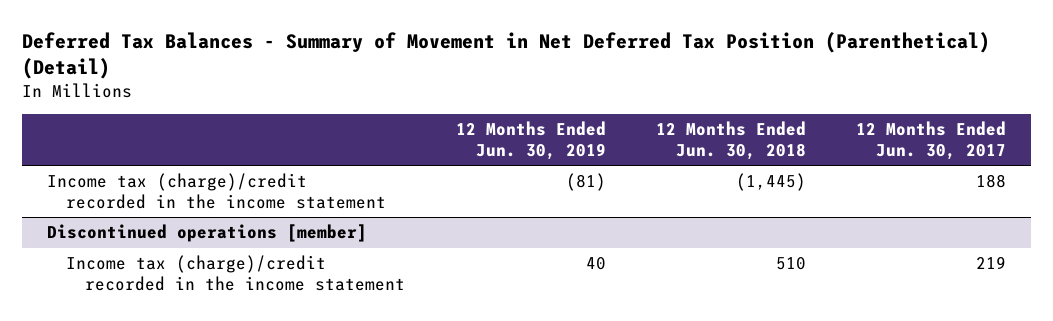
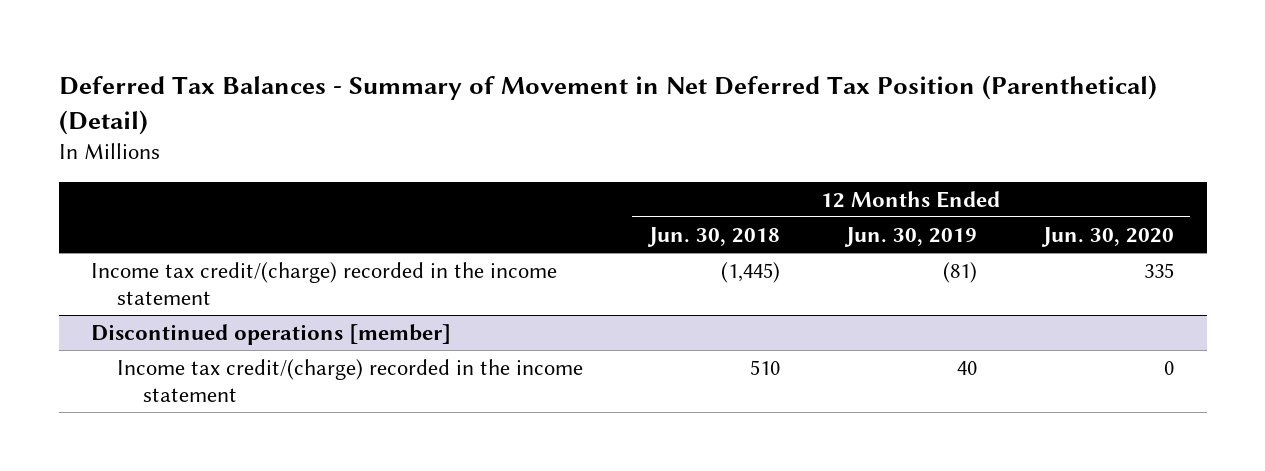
[855,121,1006,160] 12 Months Ended Jun. 30, 2017 -> none
none -> [1040,226,1174,247] Jun. 30, 2020
[46,173,387,209] Income tax (charge)/credit recorded in the income statement -> [91,261,558,305] Income tax credit/(charge) recorded in the income statement
[66,255,406,291] Income tax (charge)/credit recorded in the income statement -> [117,358,584,402] Income tax credit/(charge) recorded in the income statement

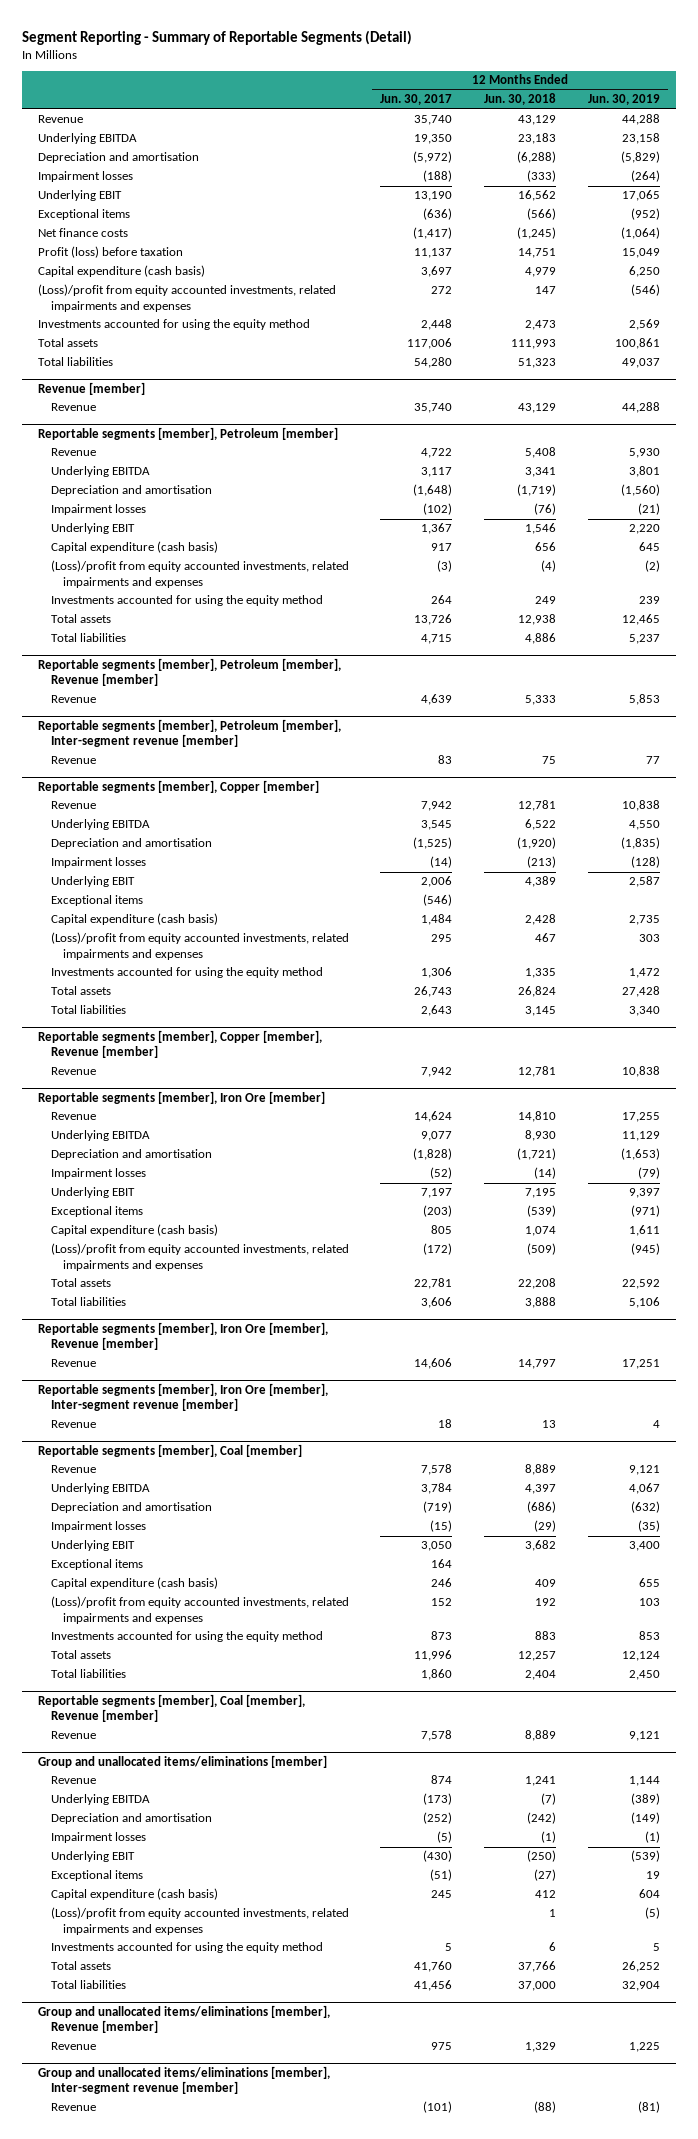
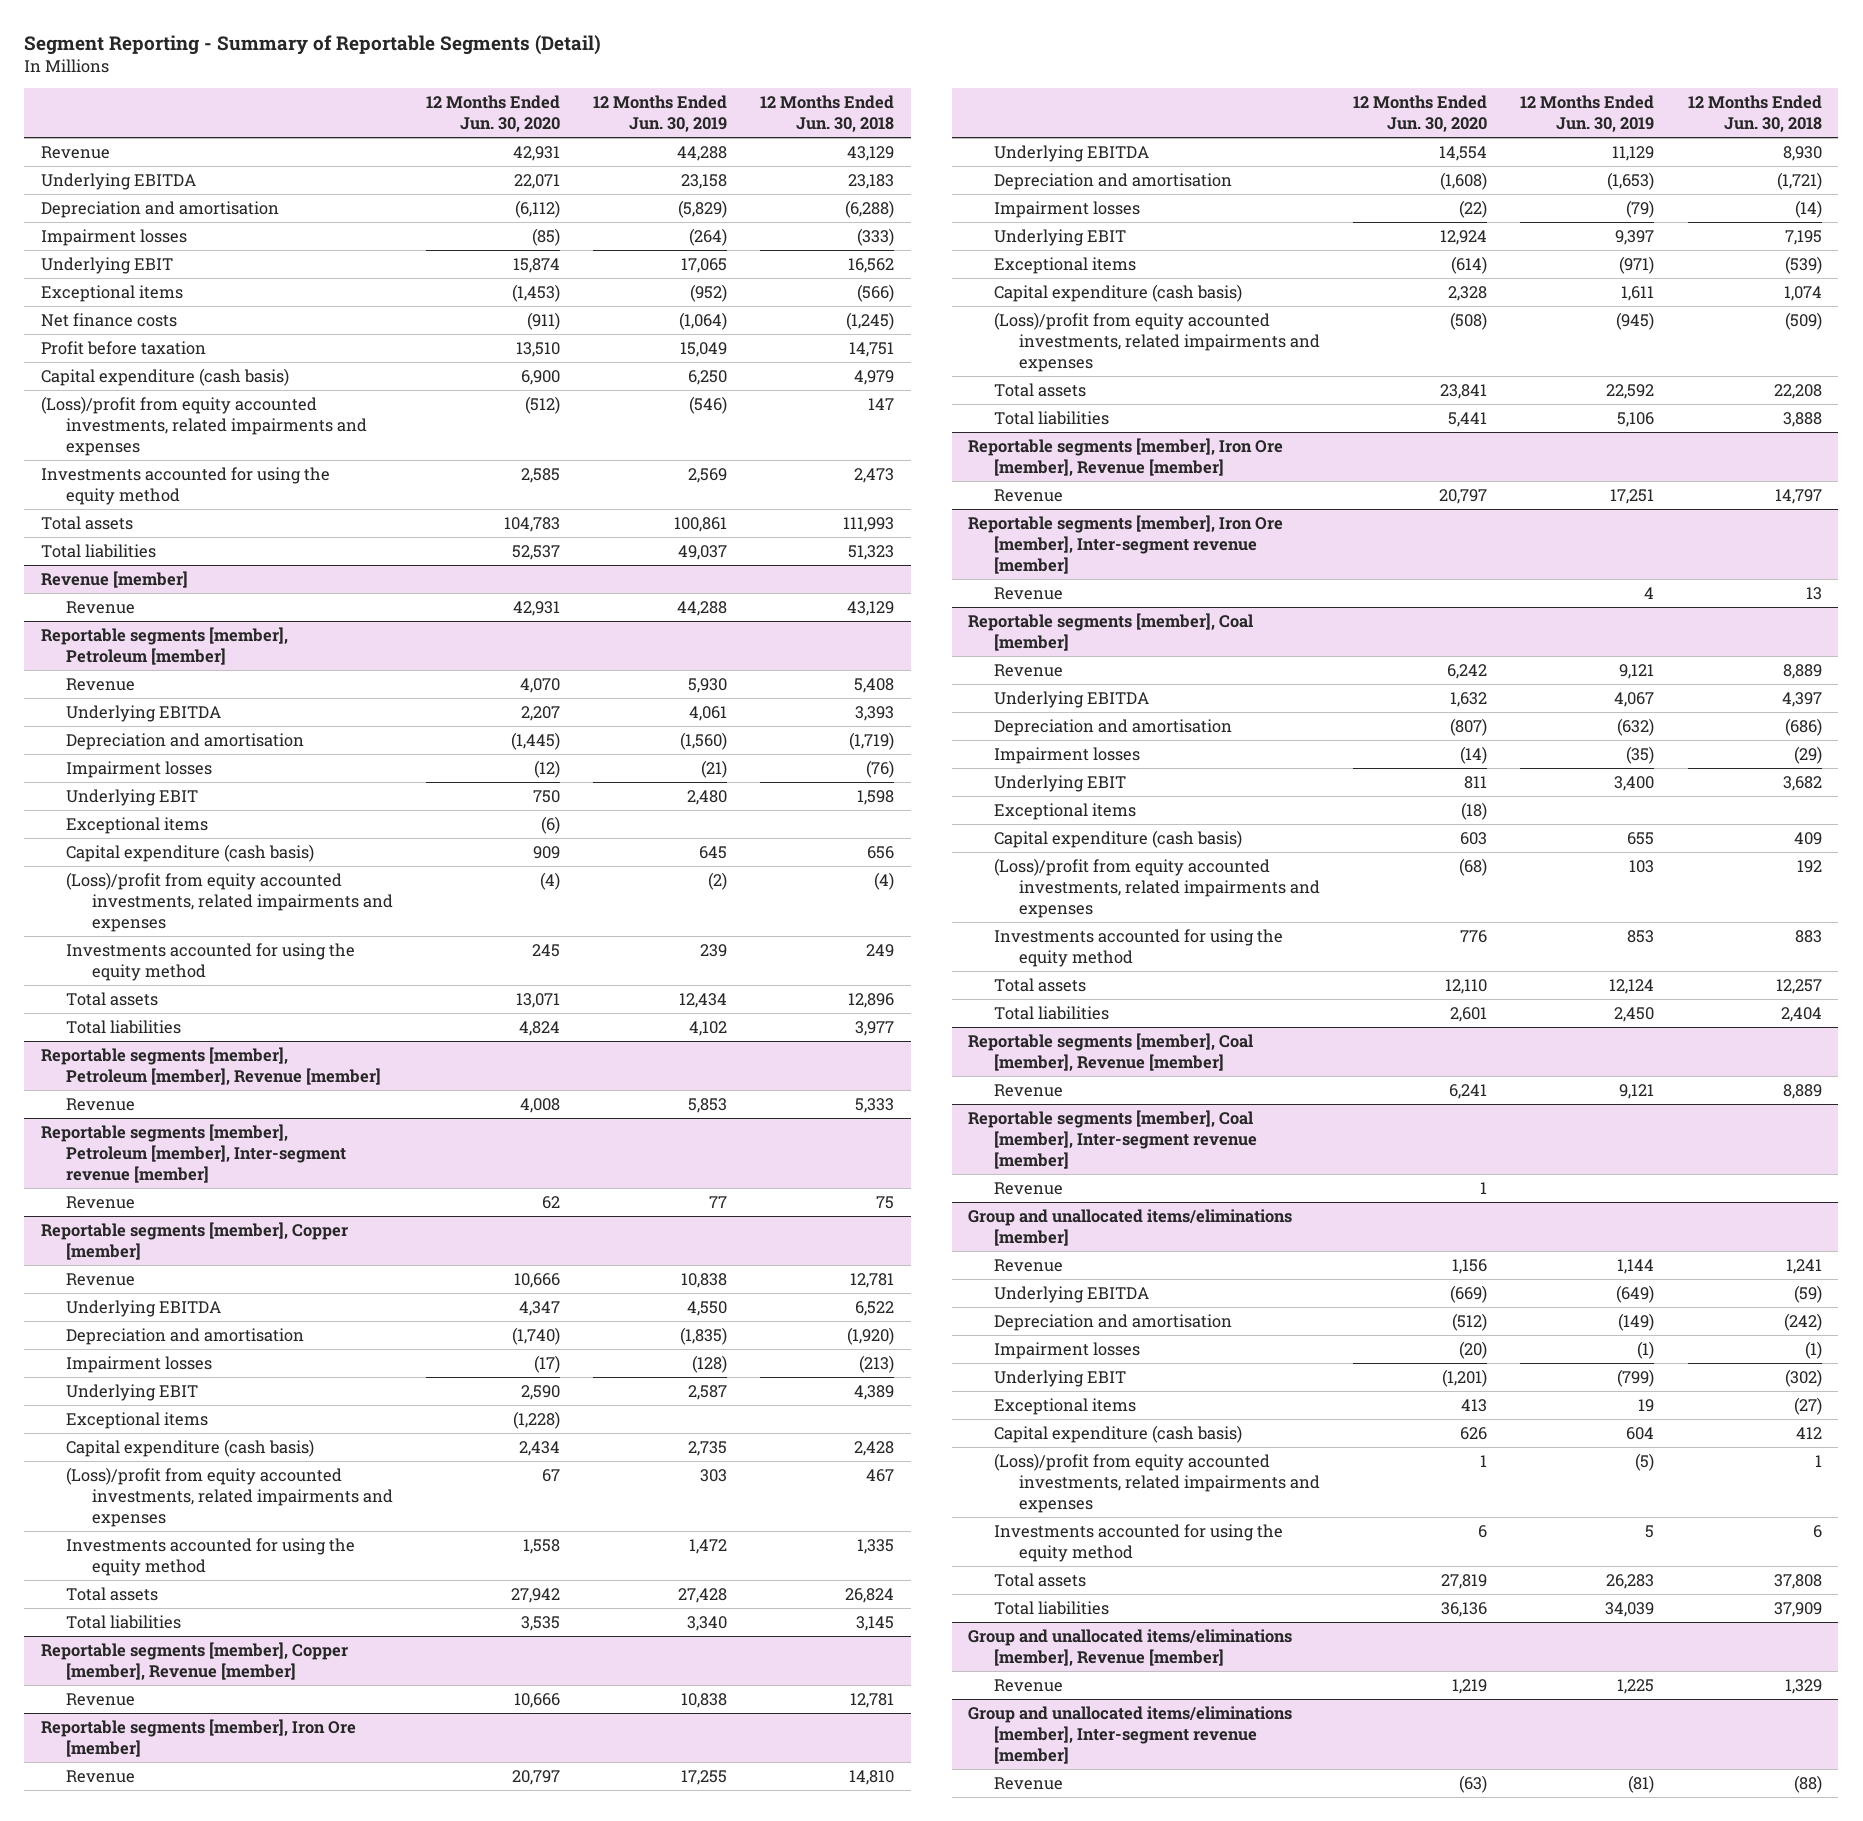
[380,94,453,106] Jun. 30, 2017 -> none
none -> [425,95,560,133] 12 Months Ended Jun. 30, 2020
[38,246,184,259] Profit (loss) before taxation -> [41,340,207,355] Profit before taxation
[524,467,556,478] 3,341 -> [855,705,895,721] 3,393
[628,466,660,478] 3,801 -> [689,705,728,721] 4,061
[524,523,556,535] 1,546 -> [857,789,895,805] 1,598
[628,524,660,535] 2,220 -> [687,789,728,805] 2,480
none -> [66,816,209,834] Exceptional items
[517,614,556,626] 12,938 -> [848,992,895,1008] 12,896
[621,614,660,626] 12,465 -> [679,992,728,1008] 12,434
[524,633,556,645] 4,886 -> [855,1020,895,1036] 3,977
[628,634,660,645] 5,237 -> [689,1020,728,1036] 4,102
none -> [968,1109,1257,1169] Reportable segments [member], Coal [member], Inter-segment revenue [member]
none -> [993,1181,1063,1195] Revenue
[540,1793,556,1806] (7) -> [1793,1284,1822,1303] (59)
[630,1793,660,1806] (389) -> [1616,1284,1655,1303] (649)
[526,1850,556,1863] (250) -> [1784,1368,1822,1387] (302)
[630,1850,660,1863] (539) -> [1617,1368,1655,1387] (799)
[517,1961,556,1973] 37,766 -> [1773,1573,1822,1589] 37,808
[621,1961,660,1973] 26,252 -> [1606,1573,1655,1589] 26,283
[517,1981,556,1992] 37,000 -> [1773,1601,1822,1617] 37,909
[621,1981,660,1992] 32,904 -> [1605,1601,1655,1617] 34,039

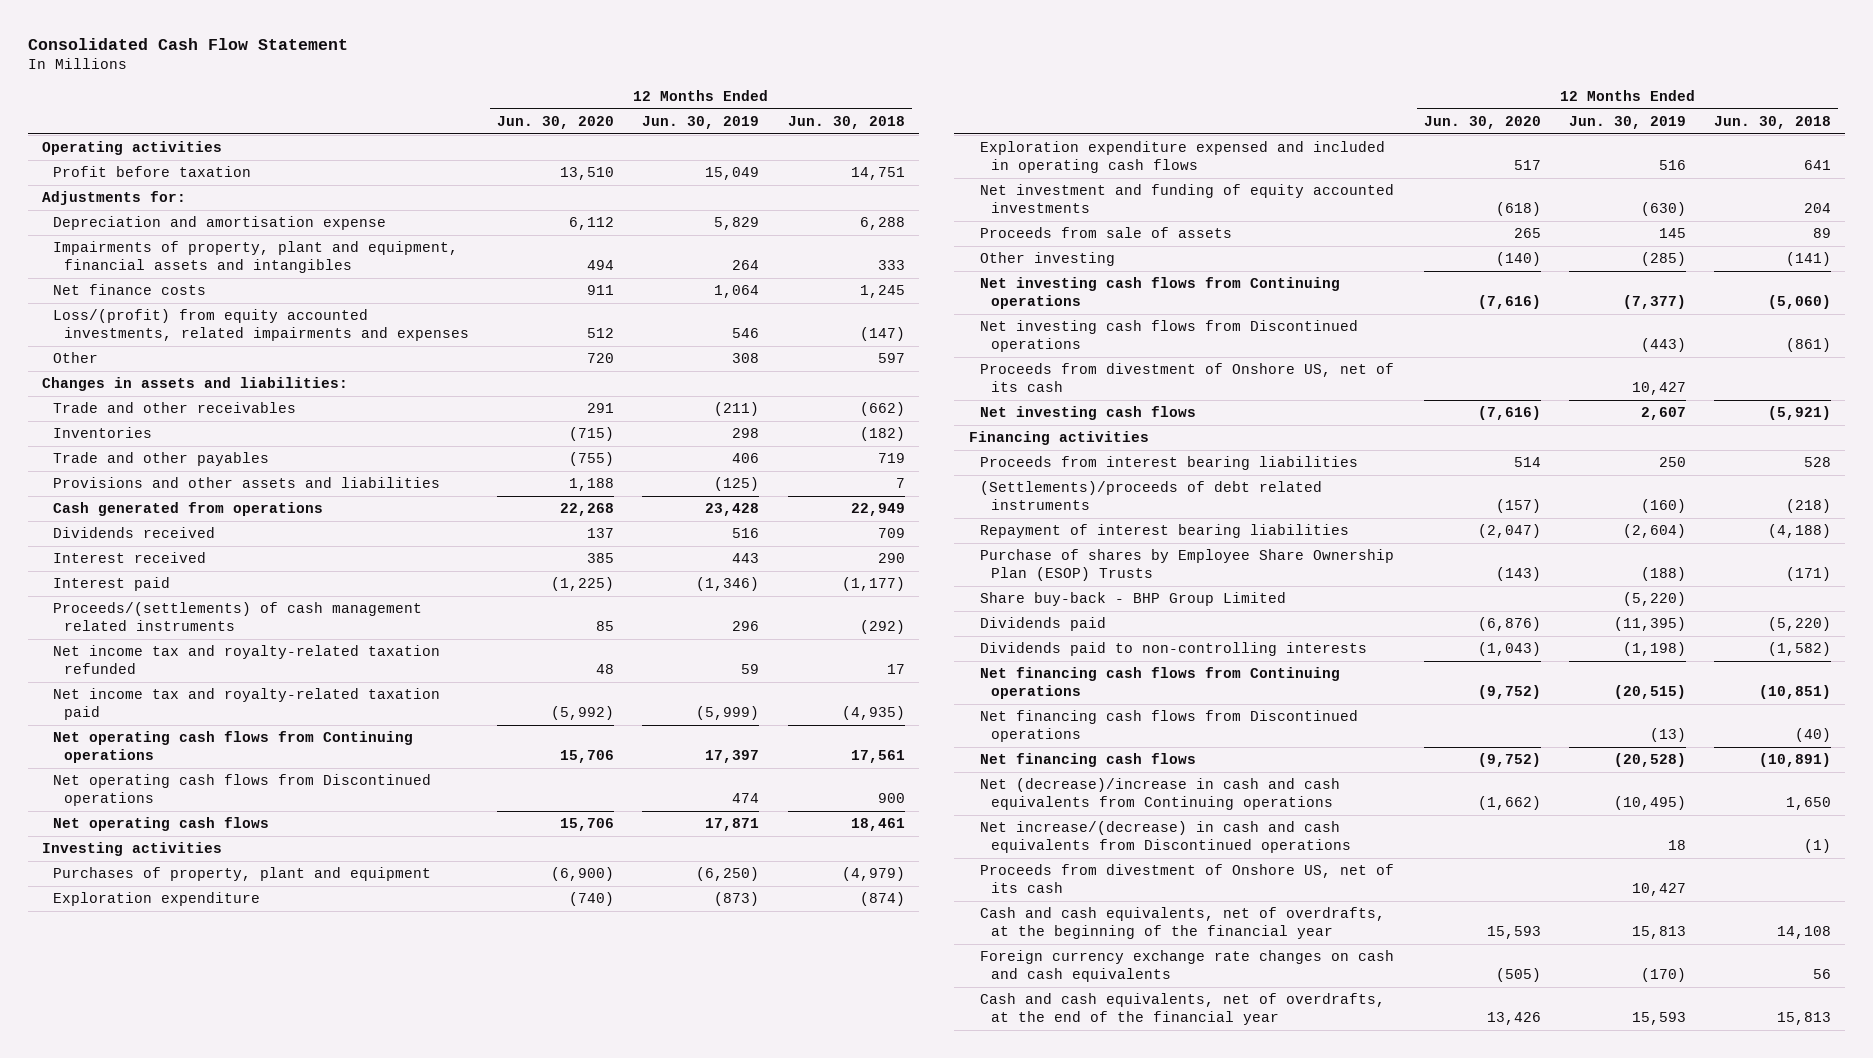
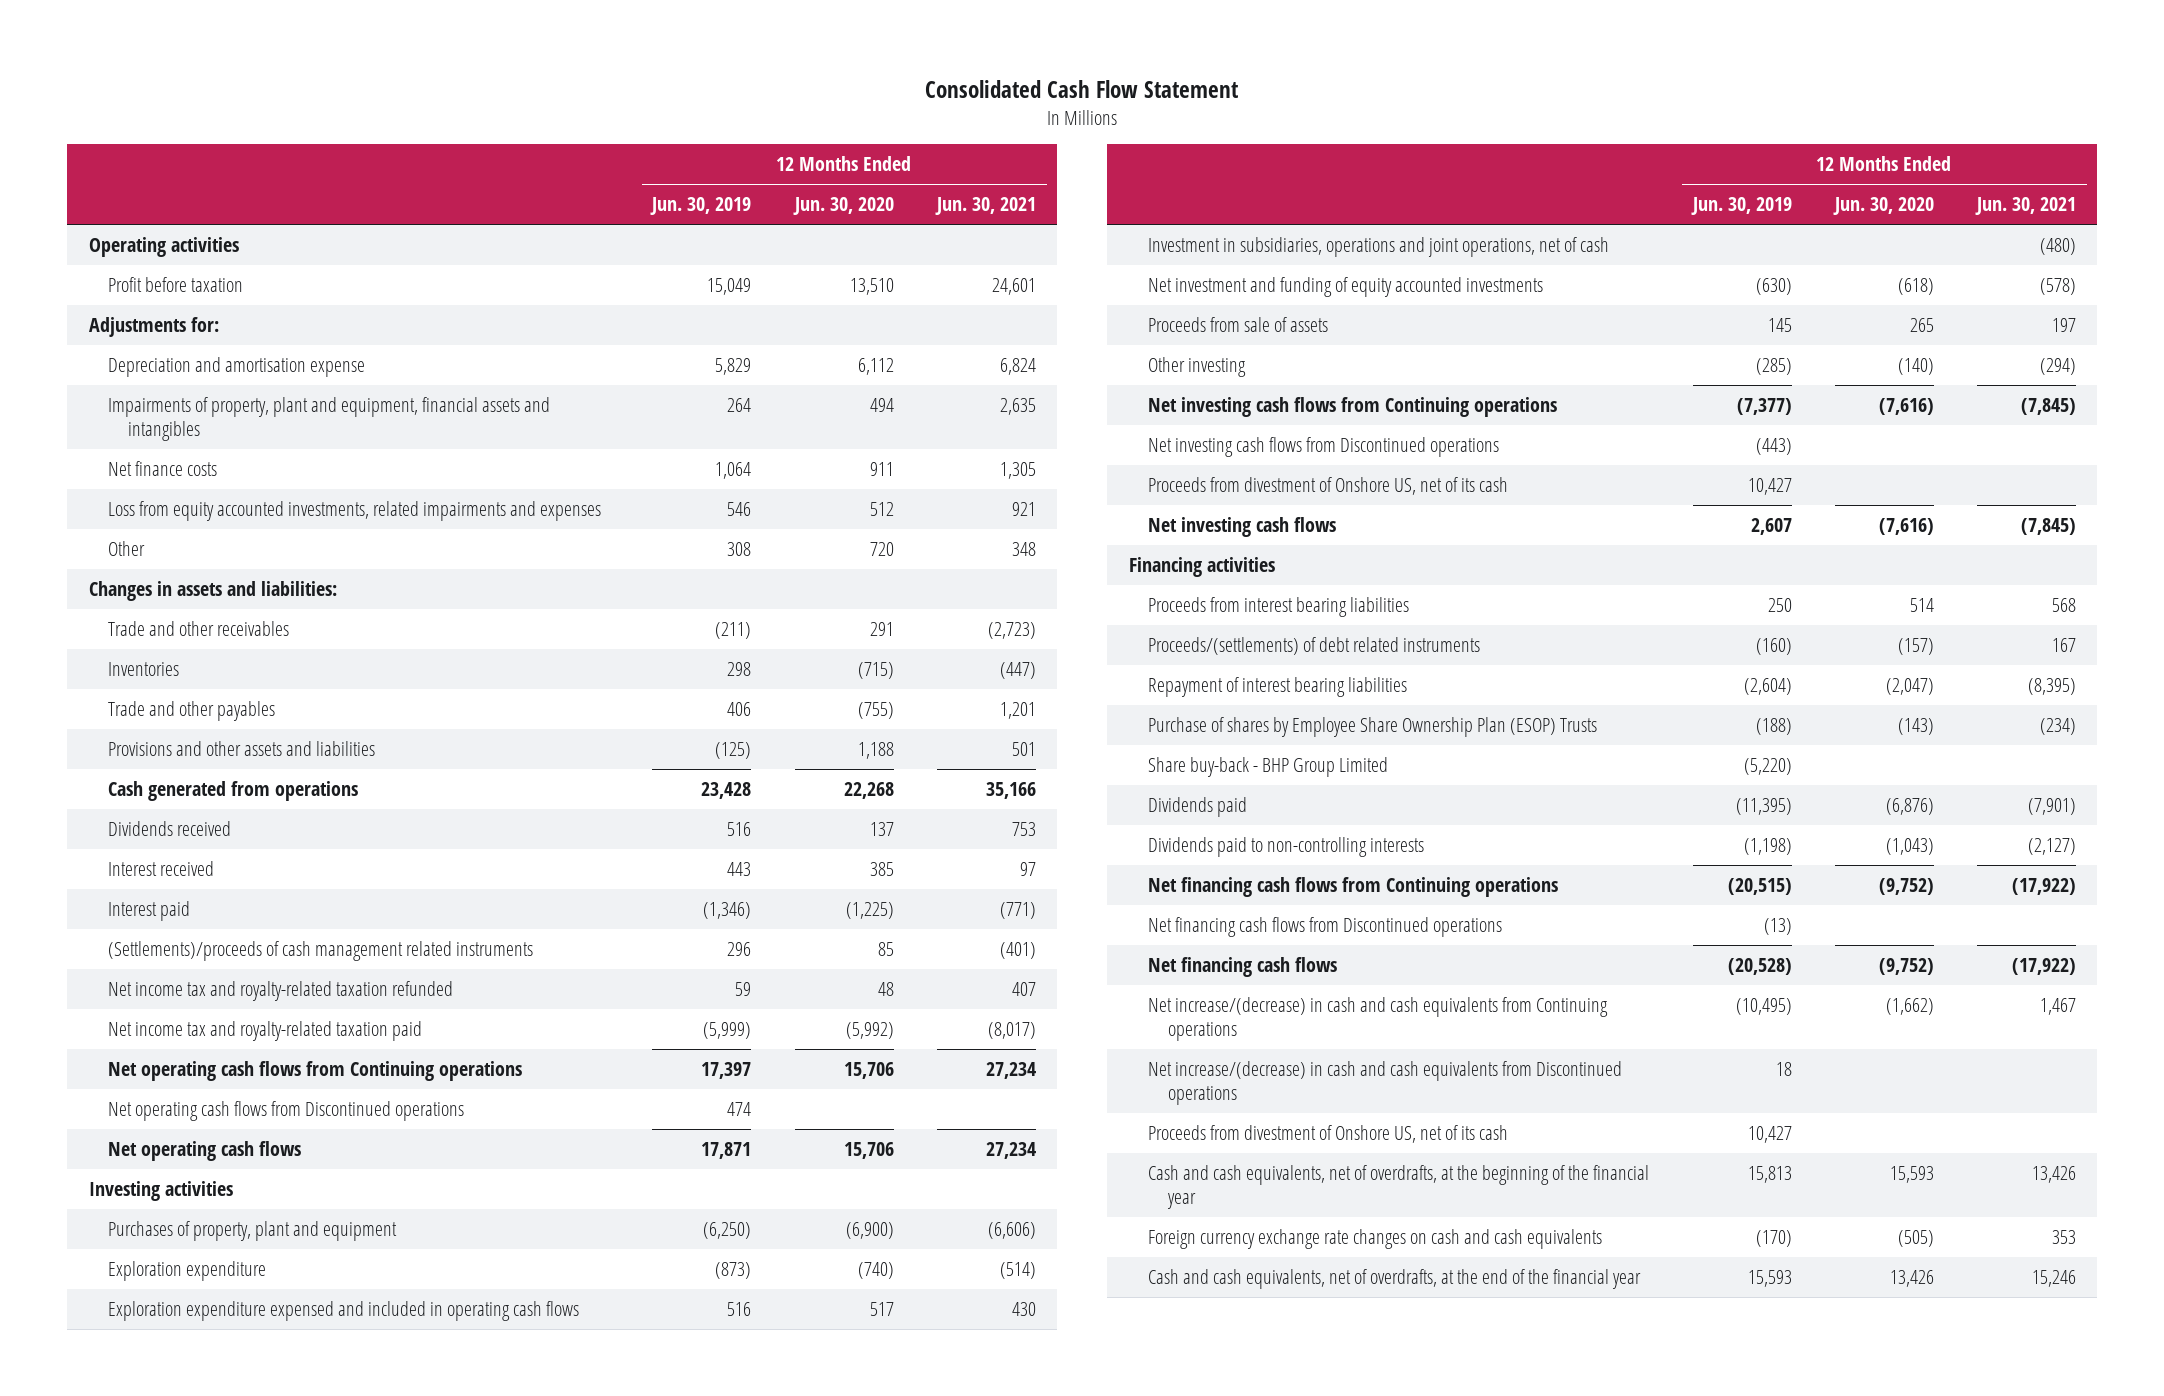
[787,115,905,129] Jun. 30, 2018 -> none
none -> [934,197,1036,216] Jun. 30, 2021
[52,309,469,342] Loss/(profit) from equity accounted investments, related impairments and expenses -> [108,500,602,521] Loss from equity accounted investments, related impairments and expenses
[52,602,422,632] Proceeds/(settlements) of cash management related instruments -> [108,940,534,961] (Settlements)/proceeds of cash management related instruments
none -> [1148,236,1610,257] Investment in subsidiaries, operations and joint operations, net of cash
[979,481,1322,511] (Settlements)/proceeds of debt related instruments -> [1148,636,1481,655] Proceeds/(settlements) of debt related instruments
[979,778,1340,811] Net (decrease)/increase in cash and cash equivalents from Continuing operations -> [1148,996,1609,1042] Net increase/(decrease) in cash and cash equivalents from Continuing operations

